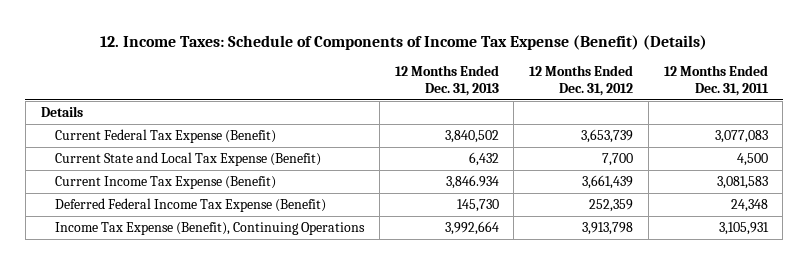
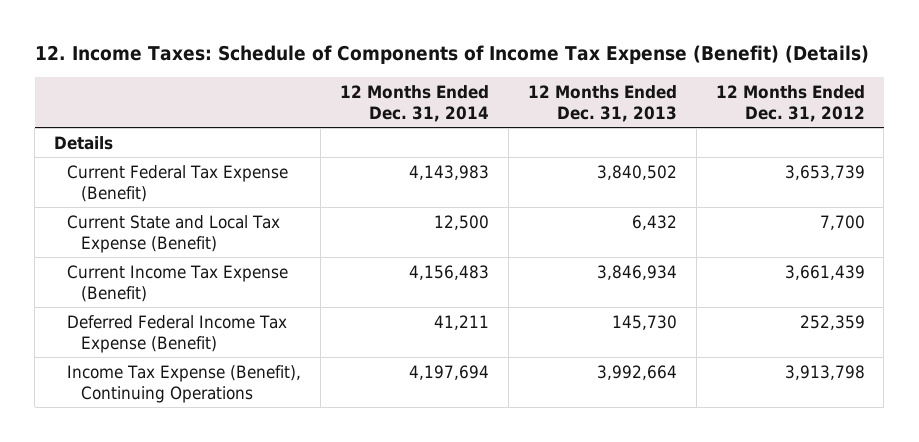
[663,65,769,97] 12 Months Ended Dec. 31, 2011 -> none
none -> [340,84,490,122] 12 Months Ended Dec. 31, 2014
[445,174,499,189] 3,846.934 -> [596,264,677,280] 3,846,934

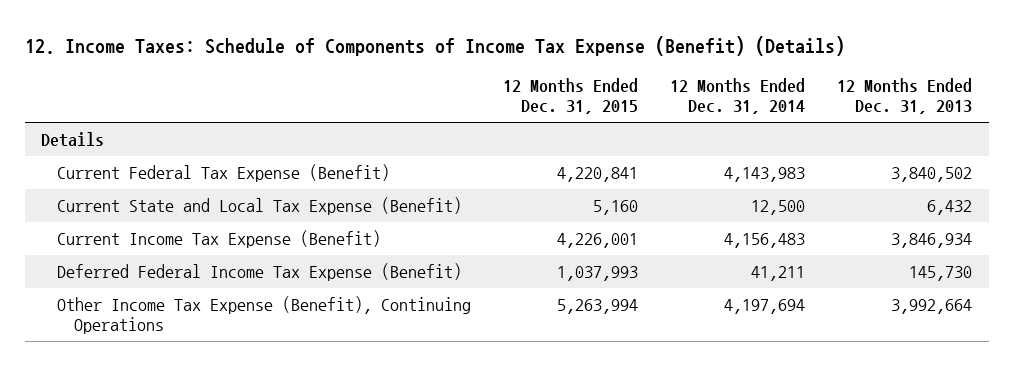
[715,84,865,122] 12 Months Ended Dec. 31, 2012 -> none
none -> [503,77,639,115] 12 Months Ended Dec. 31, 2015
[67,364,302,403] Income Tax Expense (Benefit), Continuing Operations -> [57,295,472,335] Other Income Tax Expense (Benefit), Continuing Operations

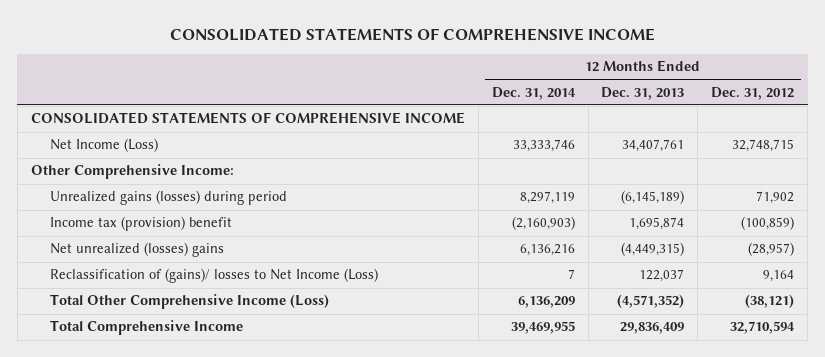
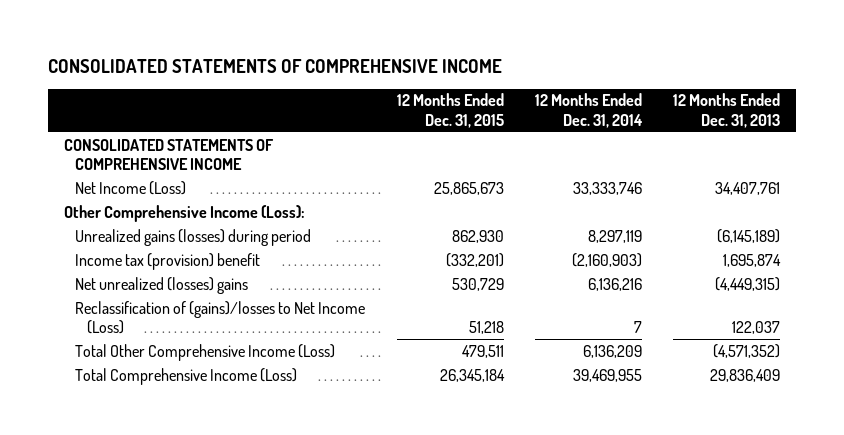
[711,86,795,100] Dec. 31, 2012 -> none
none -> [396,93,504,128] 12 Months Ended Dec. 31, 2015
[30,164,234,180] Other Comprehensive Income: -> [63,204,305,222] Other Comprehensive Income (Loss):
[50,268,379,284] Reclassification of (gains)/ losses to Net Income (Loss) -> [75,300,366,335] Reclassification of (gains)/losses to Net Income (Loss)
[50,320,244,336] Total Comprehensive Income -> [75,367,298,385] Total Comprehensive Income (Loss)

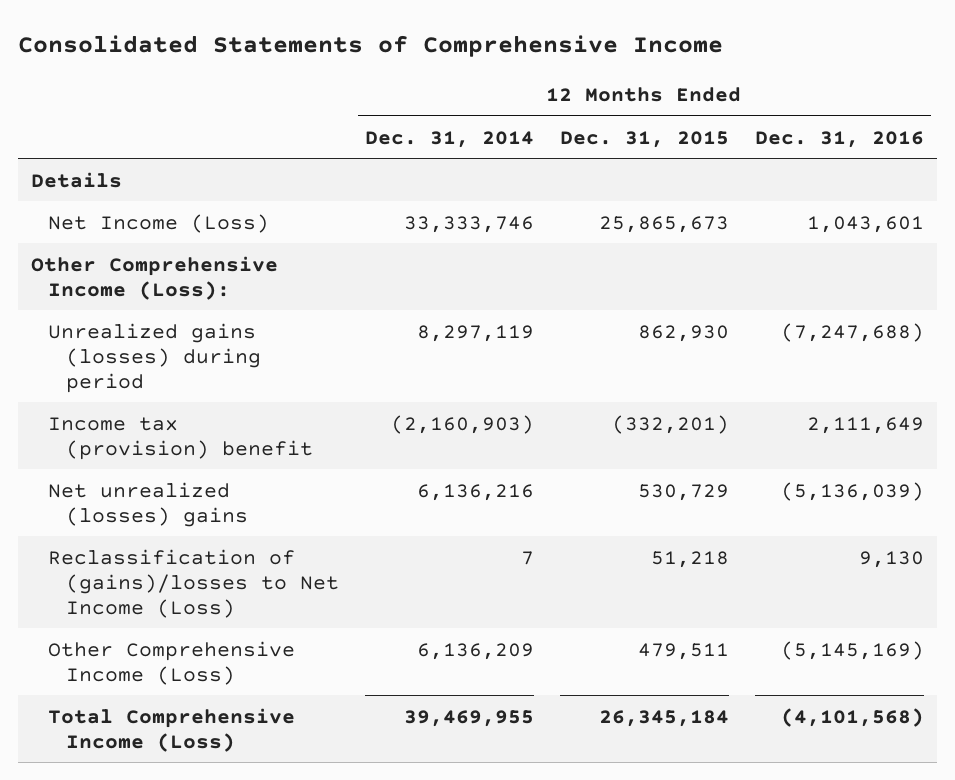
[47,58,502,73] CONSOLIDATED STATEMENTS OF COMPREHENSIVE INCOME -> [18,34,724,57] Consolidated Statements of Comprehensive Income
[673,93,781,128] 12 Months Ended Dec. 31, 2013 -> none
none -> [755,130,925,148] Dec. 31, 2016
[63,138,274,171] CONSOLIDATED STATEMENTS OF COMPREHENSIVE INCOME -> none
none -> [31,171,123,188] Details
[75,343,336,361] Total Other Comprehensive Income (Loss) -> [48,640,296,685] Other Comprehensive Income (Loss)

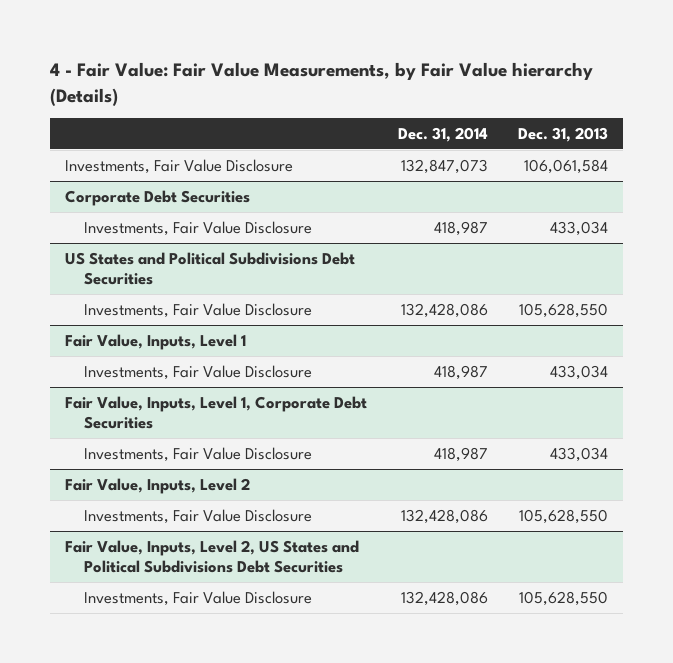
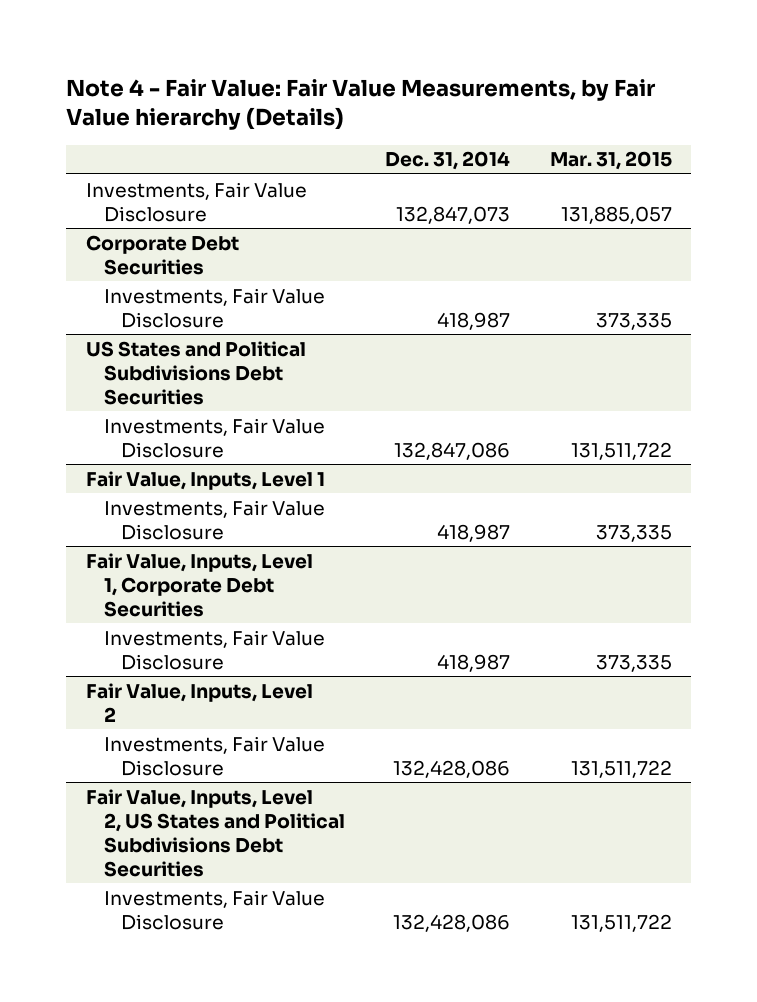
[50,61,594,106] 4 - Fair Value: Fair Value Measurements, by Fair Value hierarchy (Details) -> [65,78,656,131] Note 4 - Fair Value: Fair Value Measurements, by Fair Value hierarchy (Details)
[518,126,609,142] Dec. 31, 2013 -> none
none -> [549,151,672,171] Mar. 31, 2015
[400,302,488,318] 132,428,086 -> [393,441,510,460] 132,847,086

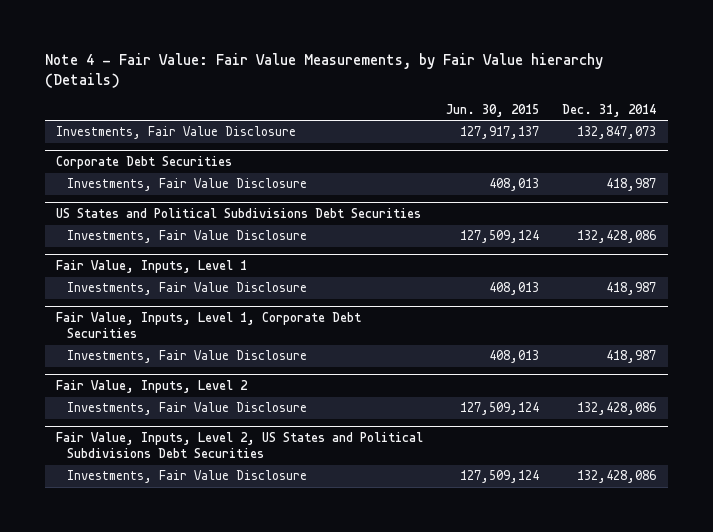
[549,151,672,171] Mar. 31, 2015 -> none
none -> [446,103,540,117] Jun. 30, 2015
[393,441,510,460] 132,847,086 -> [577,230,657,244] 132,428,086

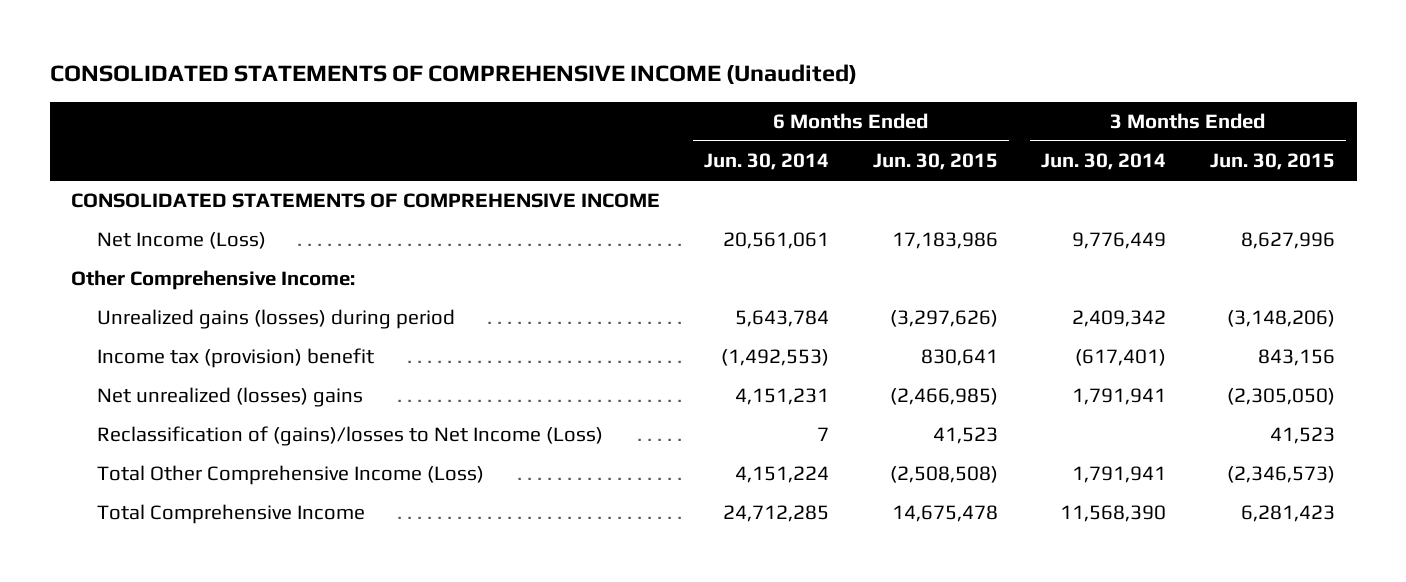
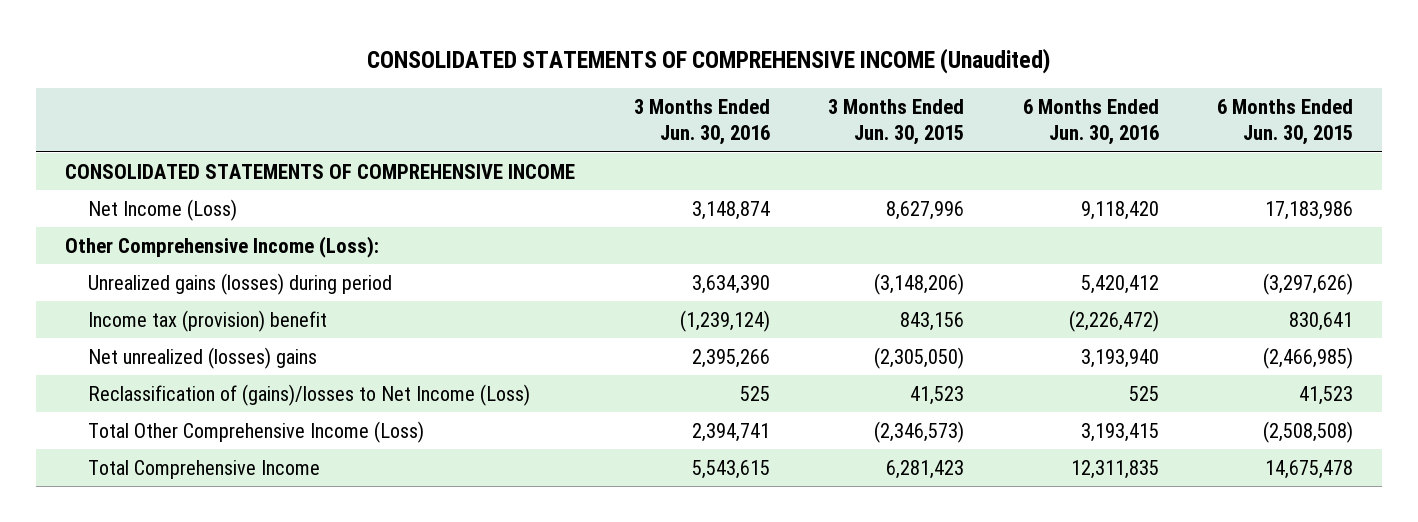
[704,153,830,171] Jun. 30, 2014 -> none
[1041,153,1167,171] Jun. 30, 2014 -> none
none -> [633,98,770,146] 3 Months Ended Jun. 30, 2016
none -> [1022,98,1159,146] 6 Months Ended Jun. 30, 2016
[71,270,356,291] Other Comprehensive Income: -> [65,235,380,258] Other Comprehensive Income (Loss):

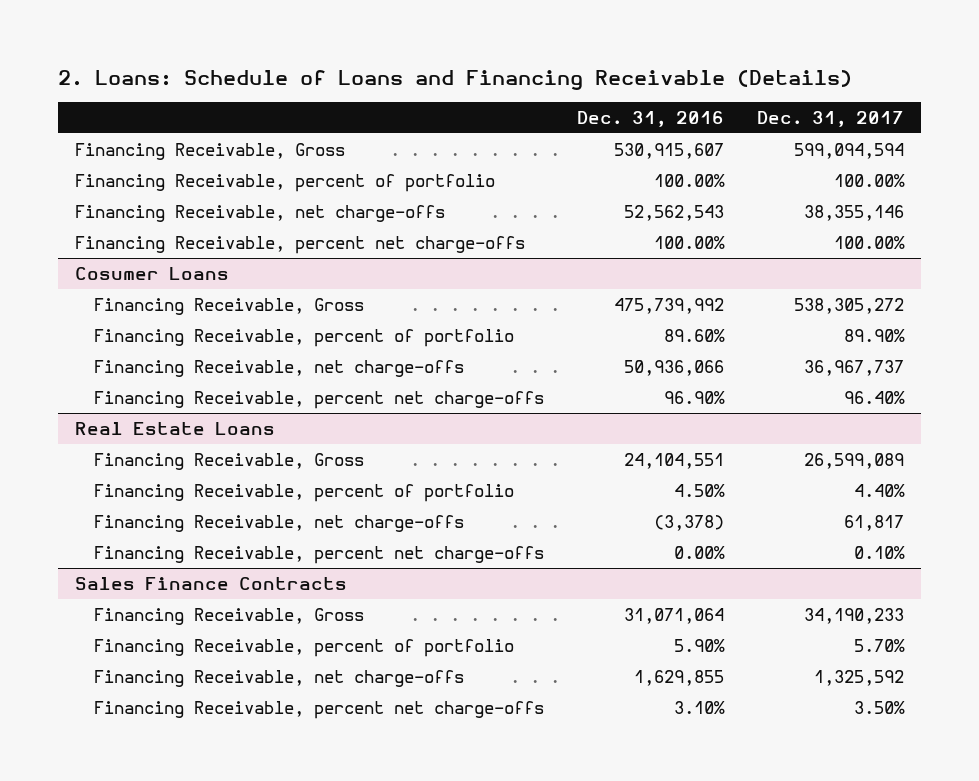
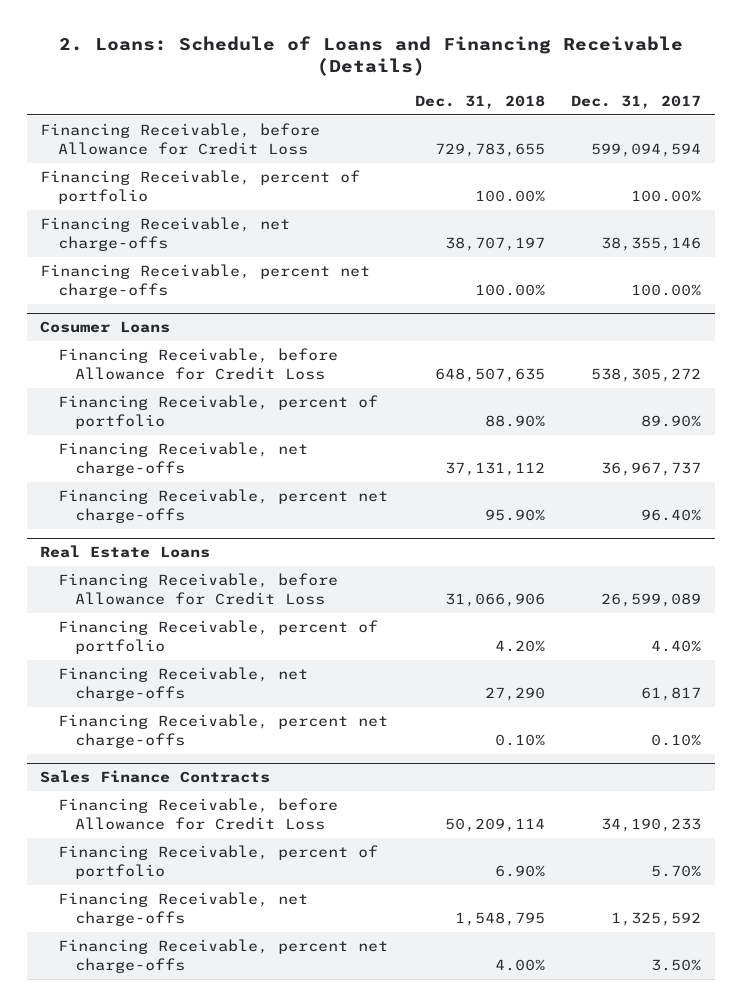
[577,110,725,127] Dec. 31, 2016 -> none
none -> [414,94,545,109] Dec. 31, 2018
[74,143,345,161] Financing Receivable, Gross -> [40,123,321,155] Financing Receivable, before Allowance for Credit Loss
[93,298,364,316] Financing Receivable, Gross -> [57,348,338,380] Financing Receivable, before Allowance for Credit Loss
[93,453,364,471] Financing Receivable, Gross -> [57,573,338,605] Financing Receivable, before Allowance for Credit Loss
[93,608,364,626] Financing Receivable, Gross -> [57,798,338,830] Financing Receivable, before Allowance for Credit Loss

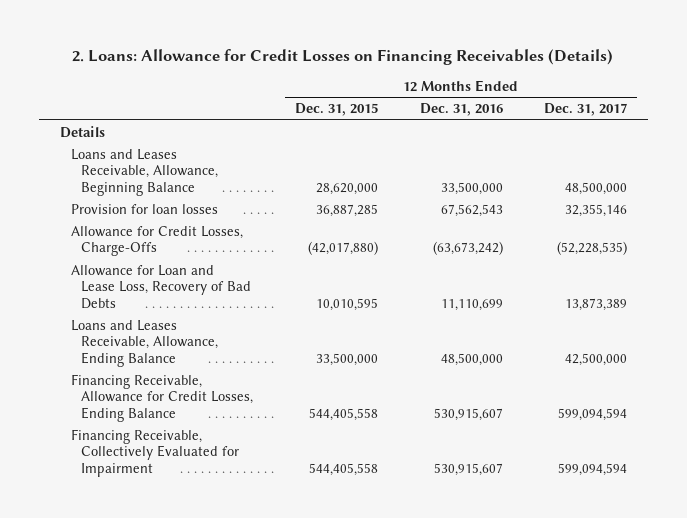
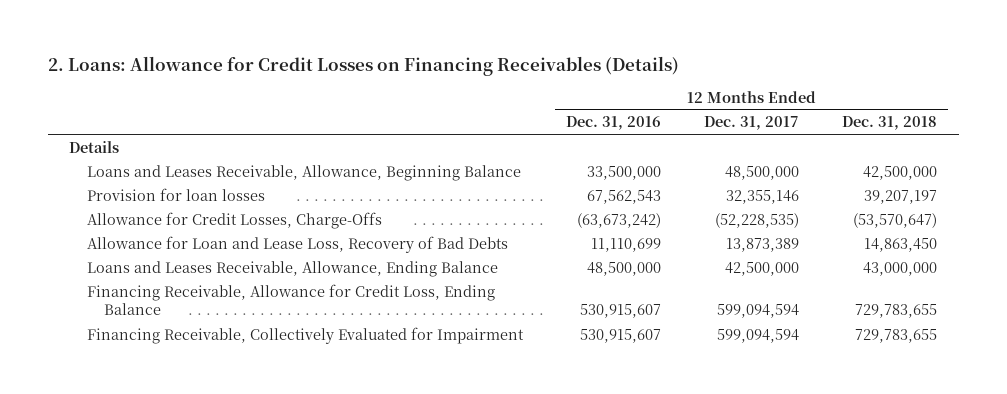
[294,103,378,117] Dec. 31, 2015 -> none
none -> [842,116,938,131] Dec. 31, 2018
[70,373,254,422] Financing Receivable, Allowance for Credit Losses, Ending Balance -> [86,283,495,316] Financing Receivable, Allowance for Credit Loss, Ending Balance

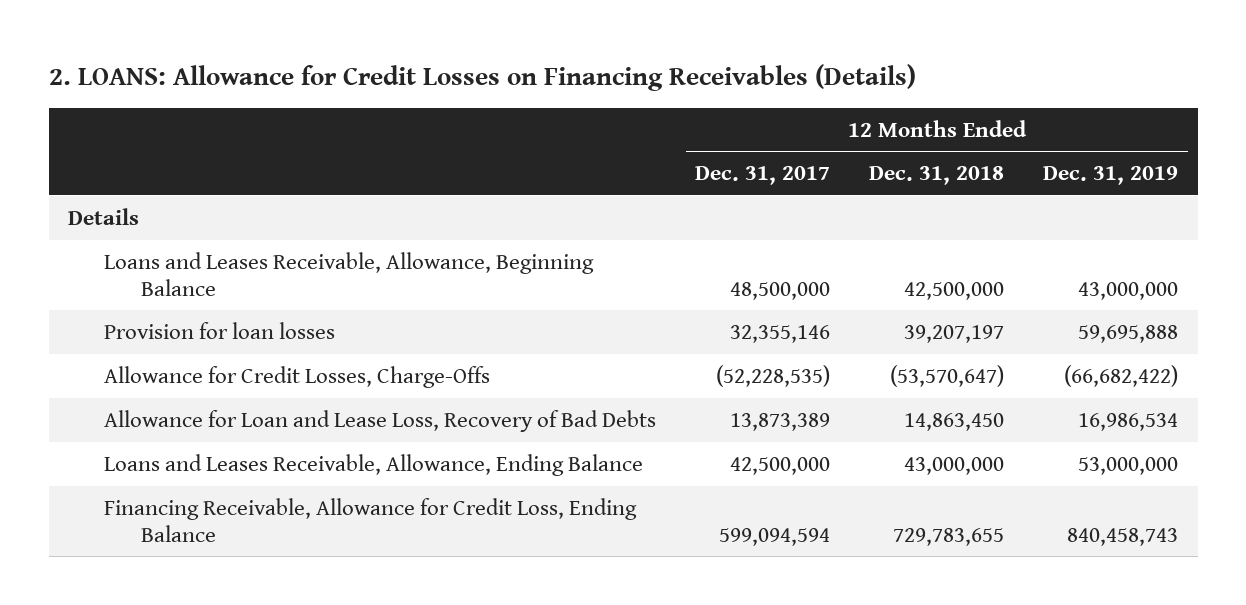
[47,55,679,76] 2. Loans: Allowance for Credit Losses on Financing Receivables (Details) -> [48,63,916,91] 2. LOANS: Allowance for Credit Losses on Financing Receivables (Details)
[565,116,661,131] Dec. 31, 2016 -> none
none -> [1043,166,1179,186] Dec. 31, 2019
[86,326,524,344] Financing Receivable, Collectively Evaluated for Impairment -> none

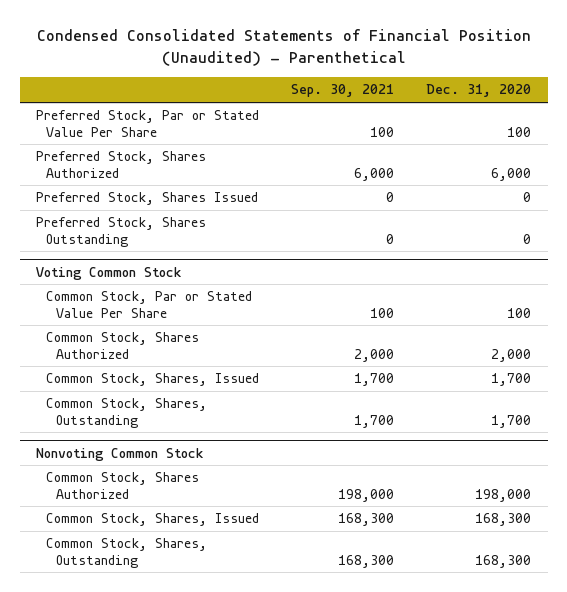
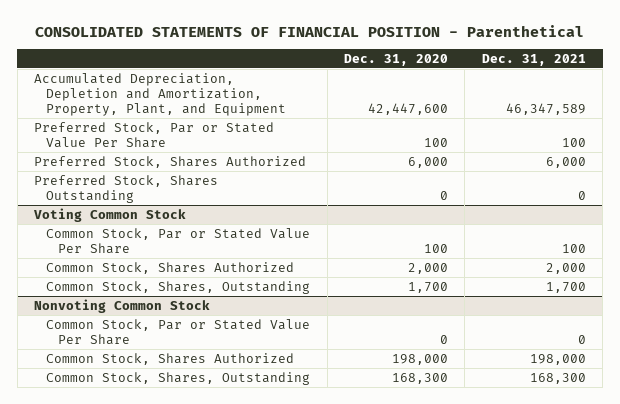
[36,29,531,66] Condensed Consolidated Statements of Financial Position (Unaudited) - Parenthetical -> [34,24,584,37] CONSOLIDATED STATEMENTS OF FINANCIAL POSITION - Parenthetical
[291,84,395,98] Sep. 30, 2021 -> none
none -> [481,53,586,66] Dec. 31, 2021
none -> [34,72,287,117] Accumulated Depreciation, Depletion and Amortization, Property, Plant, and Equipment
[35,192,258,206] Preferred Stock, Shares Issued -> none
[45,373,259,387] Common Stock, Shares, Issued -> none
none -> [46,318,311,345] Common Stock, Par or Stated Value Per Share
[45,513,259,527] Common Stock, Shares, Issued -> none

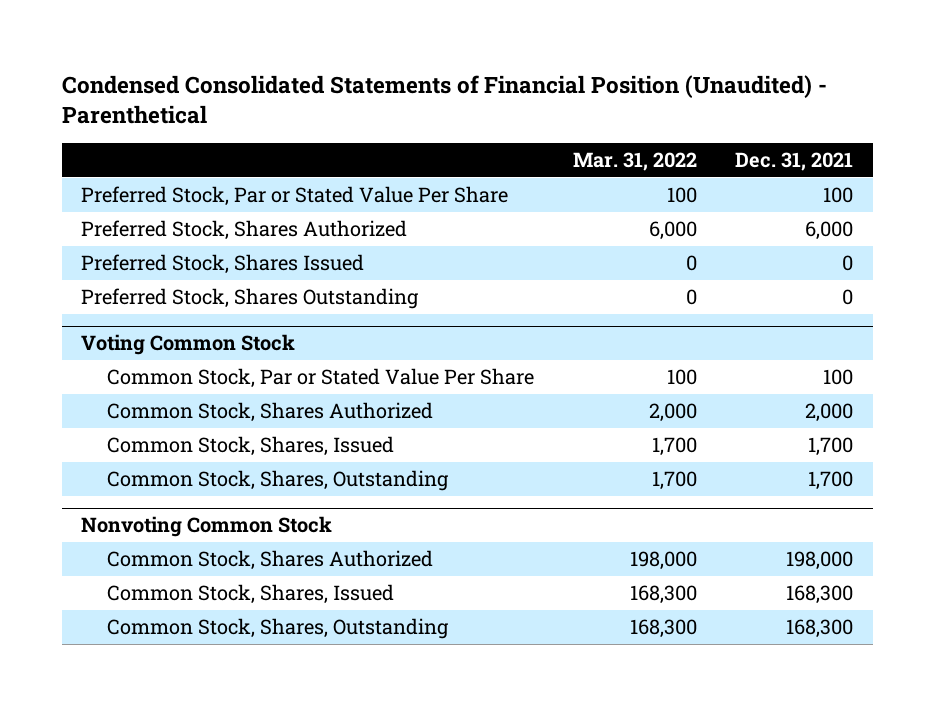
[34,24,584,37] CONSOLIDATED STATEMENTS OF FINANCIAL POSITION - Parenthetical -> [62,74,828,125] Condensed Consolidated Statements of Financial Position (Unaudited) - Parenthetical
[343,53,448,66] Dec. 31, 2020 -> none
none -> [572,152,697,172] Mar. 31, 2022
[34,72,287,117] Accumulated Depreciation, Depletion and Amortization, Property, Plant, and Equipment -> none
none -> [81,253,365,274] Preferred Stock, Shares Issued
none -> [106,435,394,456] Common Stock, Shares, Issued
[46,318,311,345] Common Stock, Par or Stated Value Per Share -> none
none -> [106,583,394,604] Common Stock, Shares, Issued

